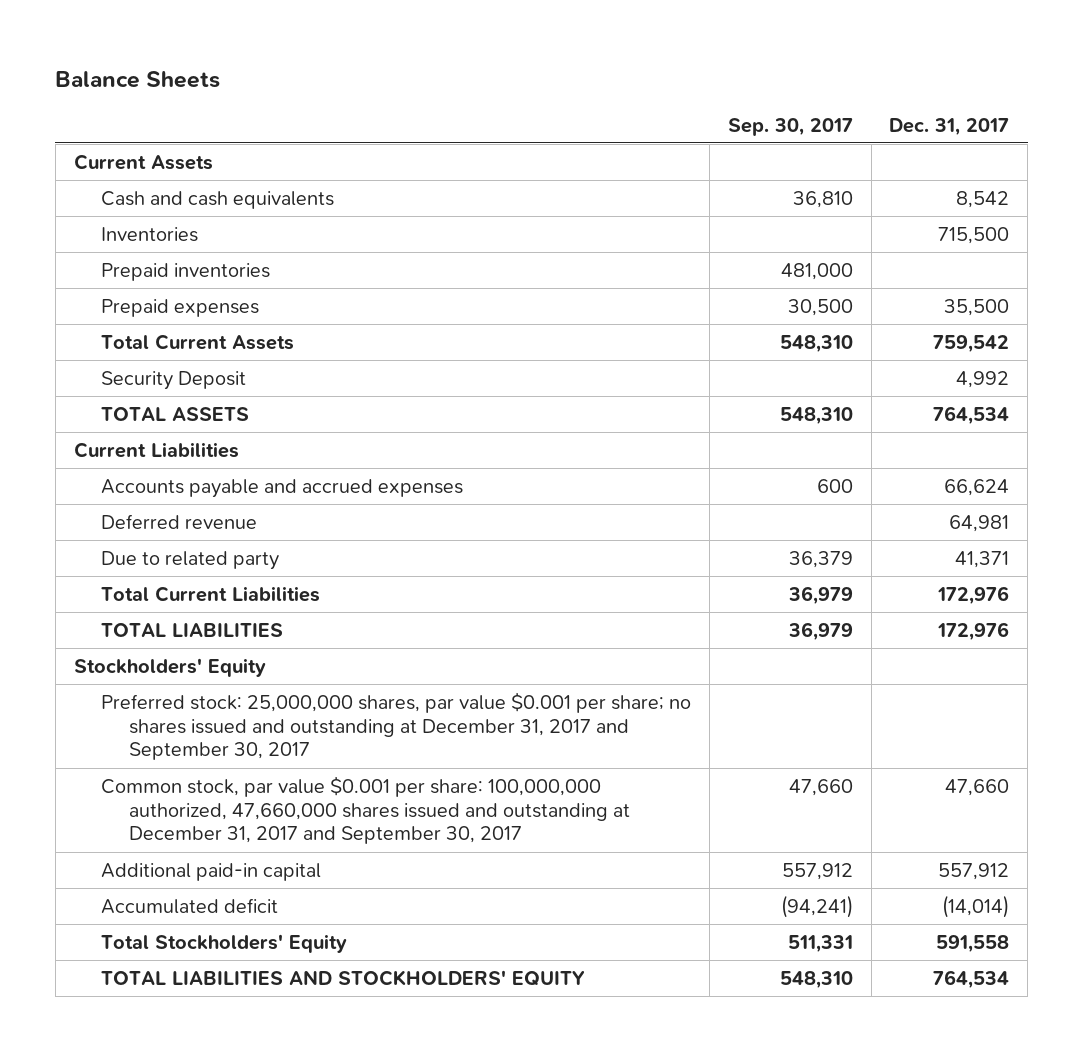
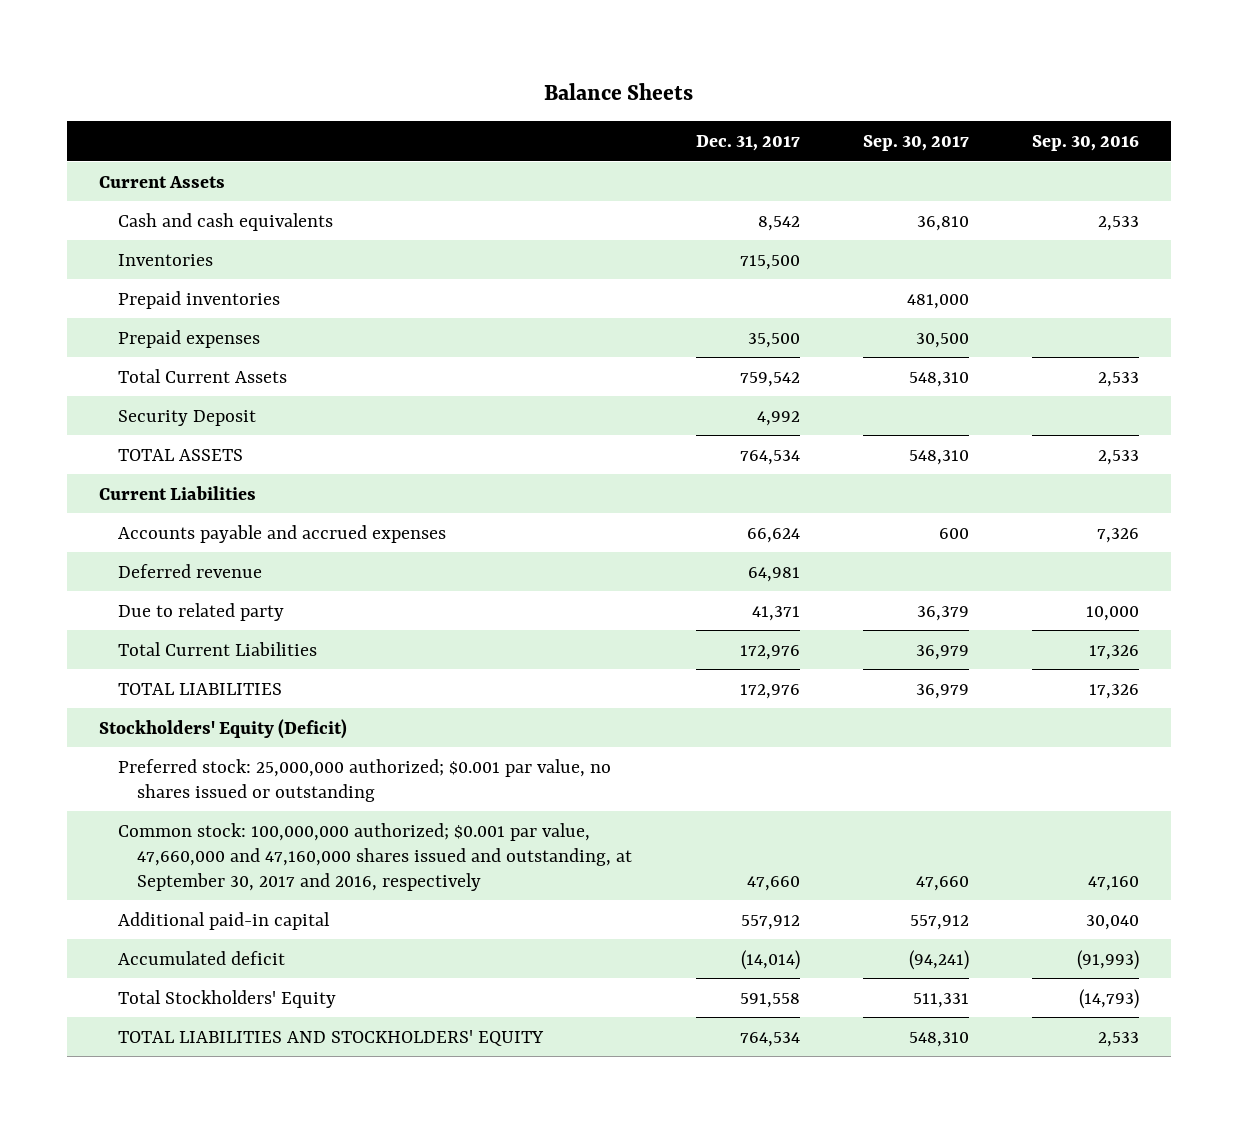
none -> [1032,134,1140,151] Sep. 30, 2016
[73,657,266,677] Stockholders' Equity -> [99,718,348,739] Stockholders' Equity (Deficit)
[101,691,692,761] Preferred stock: 25,000,000 shares, par value $0.001 per share; no shares issued and outstanding at December 31, 2017 and September 30, 2017 -> [118,758,612,802] Preferred stock: 25,000,000 authorized; $0.001 par value, no shares issued or outstanding
[101,775,630,845] Common stock, par value $0.001 per share: 100,000,000 authorized, 47,660,000 shares issued and outstanding at December 31, 2017 and September 30, 2017 -> [118,822,633,891] Common stock: 100,000,000 authorized; $0.001 par value, 47,660,000 and 47,160,000 shares issued and outstanding, at September 30, 2017 and 2016, respectively

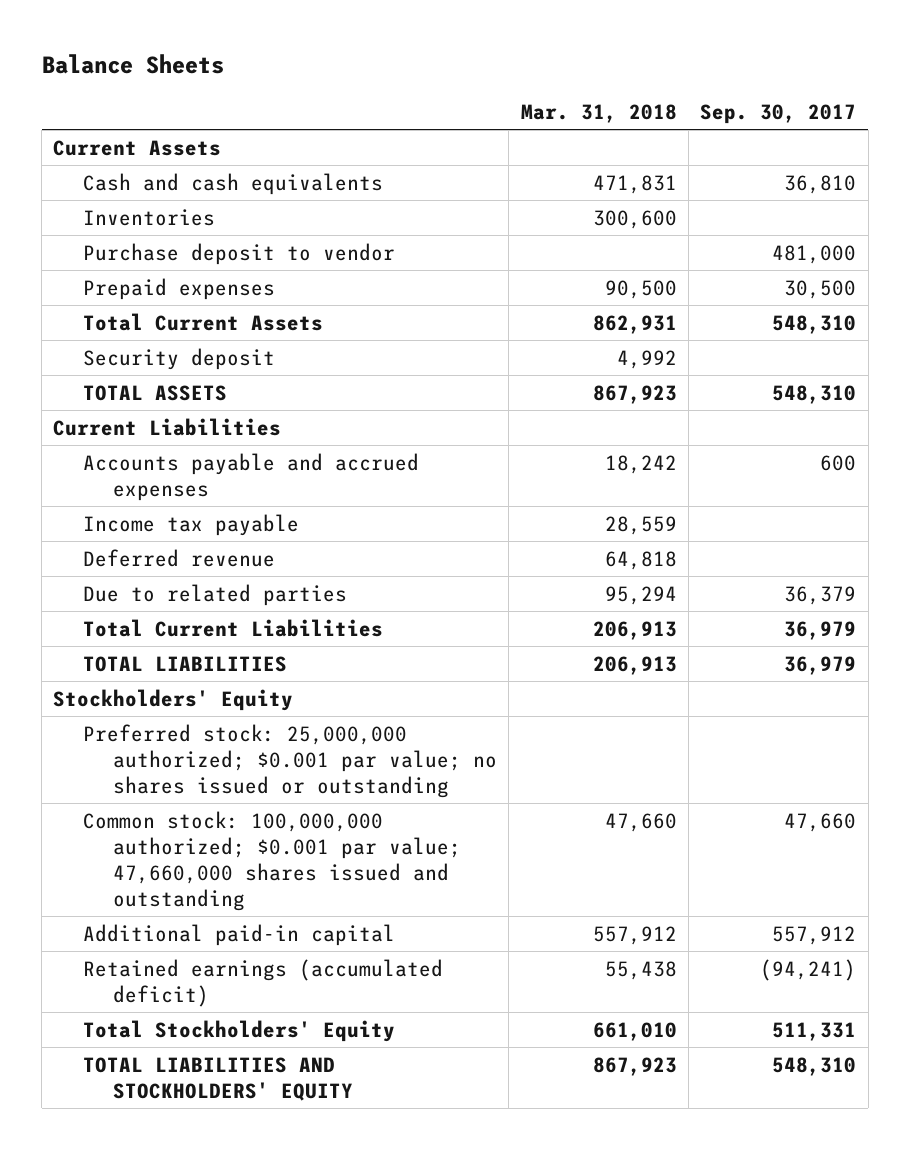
[695,134,800,151] Dec. 31, 2017 -> none
[1032,134,1140,151] Sep. 30, 2016 -> none
none -> [520,103,677,123] Mar. 31, 2018
[118,290,281,309] Prepaid inventories -> [83,242,396,265] Purchase deposit to vendor
[118,409,257,426] Security Deposit -> [83,347,276,370] Security deposit
none -> [83,513,300,536] Income tax payable
[118,602,285,621] Due to related party -> [83,583,348,606] Due to related parties
[99,718,348,739] Stockholders' Equity (Deficit) -> [53,688,294,711] Stockholders' Equity
[118,758,612,802] Preferred stock: 25,000,000 authorized; $0.001 par value, no shares issued or outstanding -> [83,723,498,798] Preferred stock: 25,000,000 authorized; $0.001 par value; no shares issued or outstanding
[118,822,633,891] Common stock: 100,000,000 authorized; $0.001 par value, 47,660,000 and 47,160,000 shares issued and outstanding, at September 30, 2017 and 2016, respectively -> [83,810,462,911] Common stock: 100,000,000 authorized; $0.001 par value; 47,660,000 shares issued and outstanding
[118,950,286,965] Accumulated deficit -> [83,958,444,1007] Retained earnings (accumulated deficit)

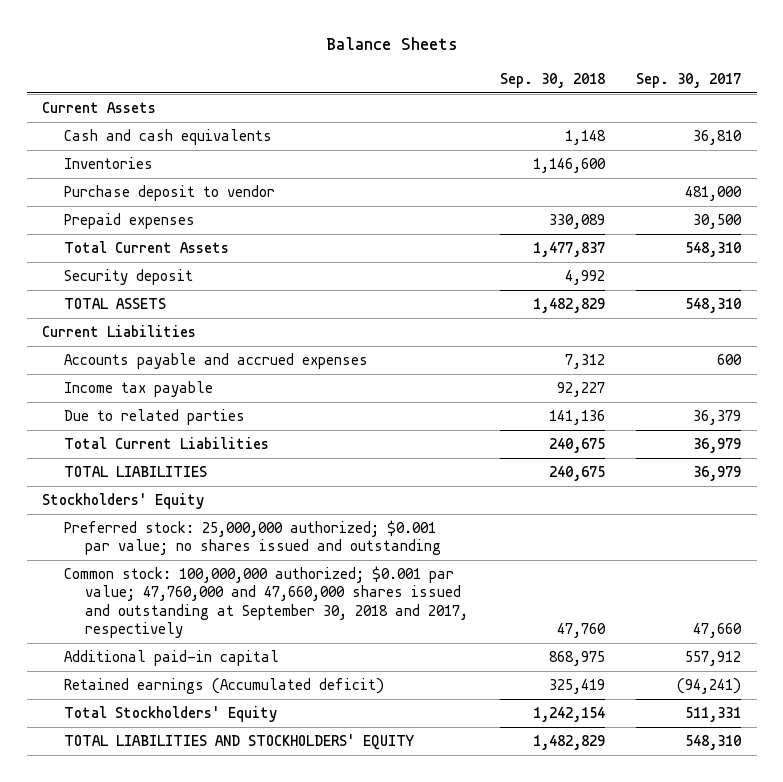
[520,103,677,123] Mar. 31, 2018 -> none
none -> [499,72,605,88] Sep. 30, 2018
[83,548,276,567] Deferred revenue -> none
[83,723,498,798] Preferred stock: 25,000,000 authorized; $0.001 par value; no shares issued or outstanding -> [63,520,442,556] Preferred stock: 25,000,000 authorized; $0.001 par value; no shares issued and outstanding
[83,810,462,911] Common stock: 100,000,000 authorized; $0.001 par value; 47,660,000 shares issued and outstanding -> [63,566,469,639] Common stock: 100,000,000 authorized; $0.001 par value; 47,760,000 and 47,660,000 shares issued and outstanding at September 30, 2018 and 2017, respectively
[83,958,444,1007] Retained earnings (accumulated deficit) -> [63,678,384,695] Retained earnings (Accumulated deficit)

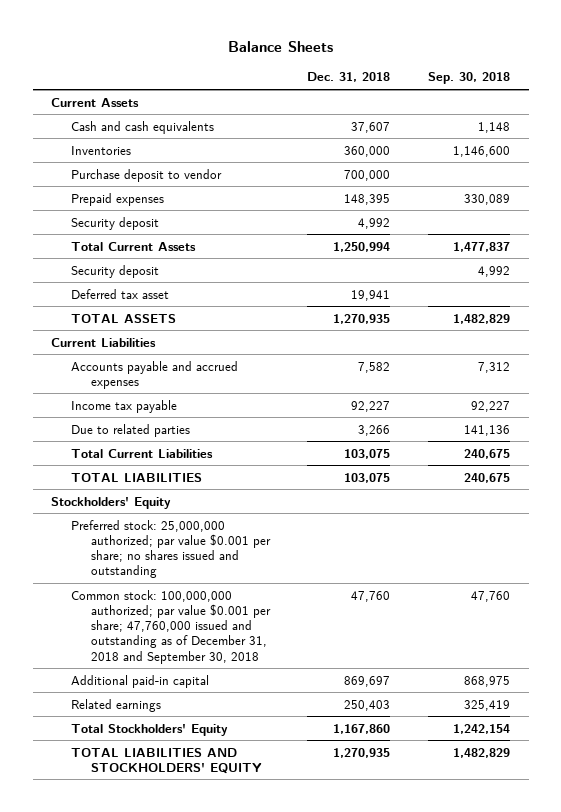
[635,72,741,88] Sep. 30, 2017 -> none
none -> [307,72,391,83] Dec. 31, 2018
none -> [71,216,160,230] Security deposit
none -> [71,288,170,299] Deferred tax asset
[63,520,442,556] Preferred stock: 25,000,000 authorized; $0.001 par value; no shares issued and outstanding -> [71,519,271,579] Preferred stock: 25,000,000 authorized; par value $0.001 per share; no shares issued and outstanding
[63,566,469,639] Common stock: 100,000,000 authorized; $0.001 par value; 47,760,000 and 47,660,000 shares issued and outstanding at September 30, 2018 and 2017, respectively -> [71,589,271,664] Common stock: 100,000,000 authorized; par value $0.001 per share; 47,760,000 issued and outstanding as of December 31, 2018 and September 30, 2018
[63,678,384,695] Retained earnings (Accumulated deficit) -> [71,698,162,712] Related earnings

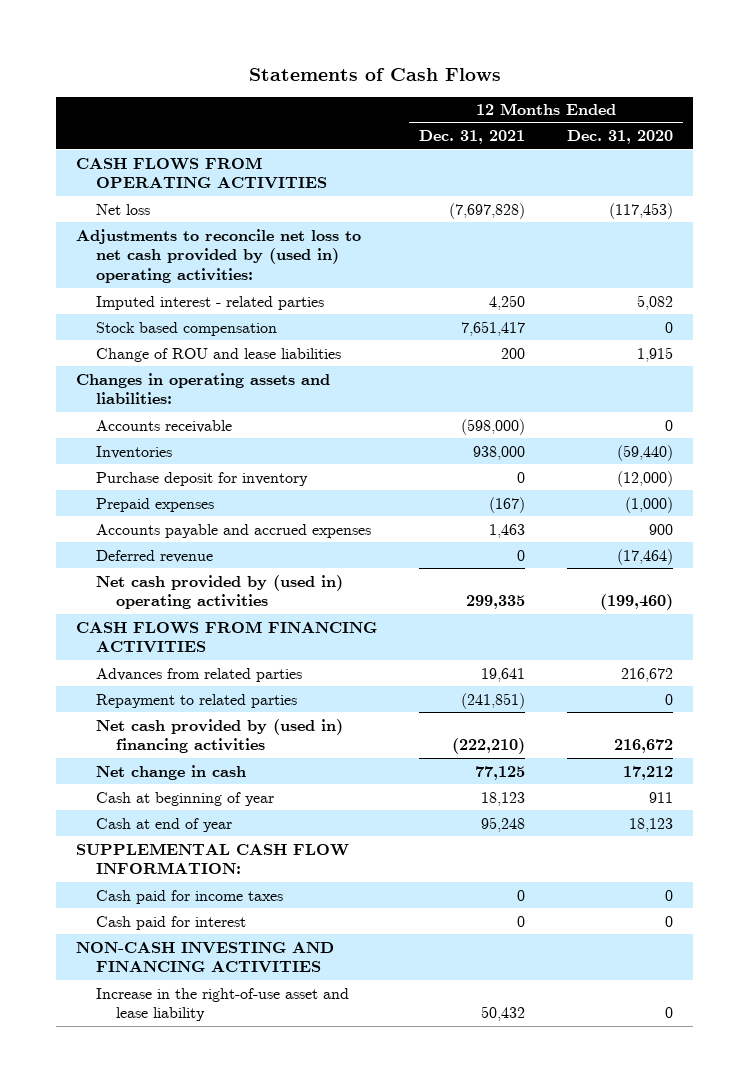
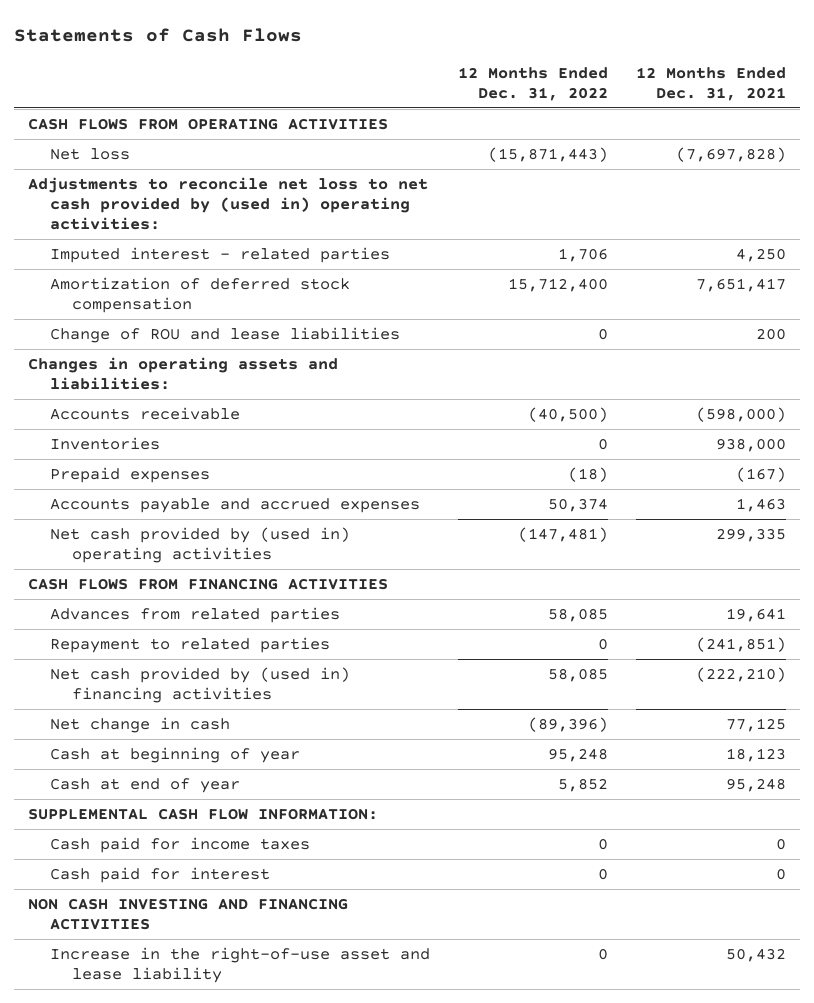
[566,130,673,145] Dec. 31, 2020 -> none
none -> [458,66,609,101] 12 Months Ended Dec. 31, 2022
[96,321,278,336] Stock based compensation -> [50,276,351,314] Amortization of deferred stock compensation
[96,471,309,486] Purchase deposit for inventory -> none
[96,549,214,563] Deferred revenue -> none
[76,941,335,974] NON-CASH INVESTING AND FINANCING ACTIVITIES -> [28,897,349,931] NON CASH INVESTING AND FINANCING ACTIVITIES

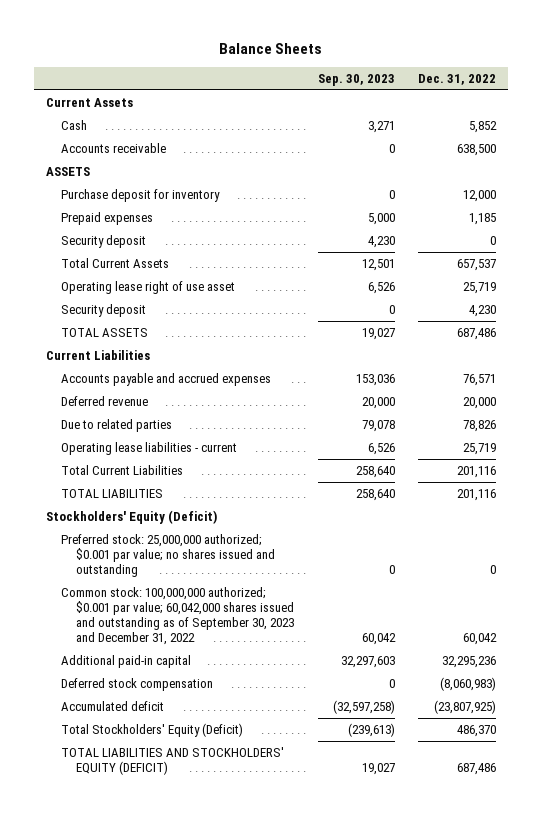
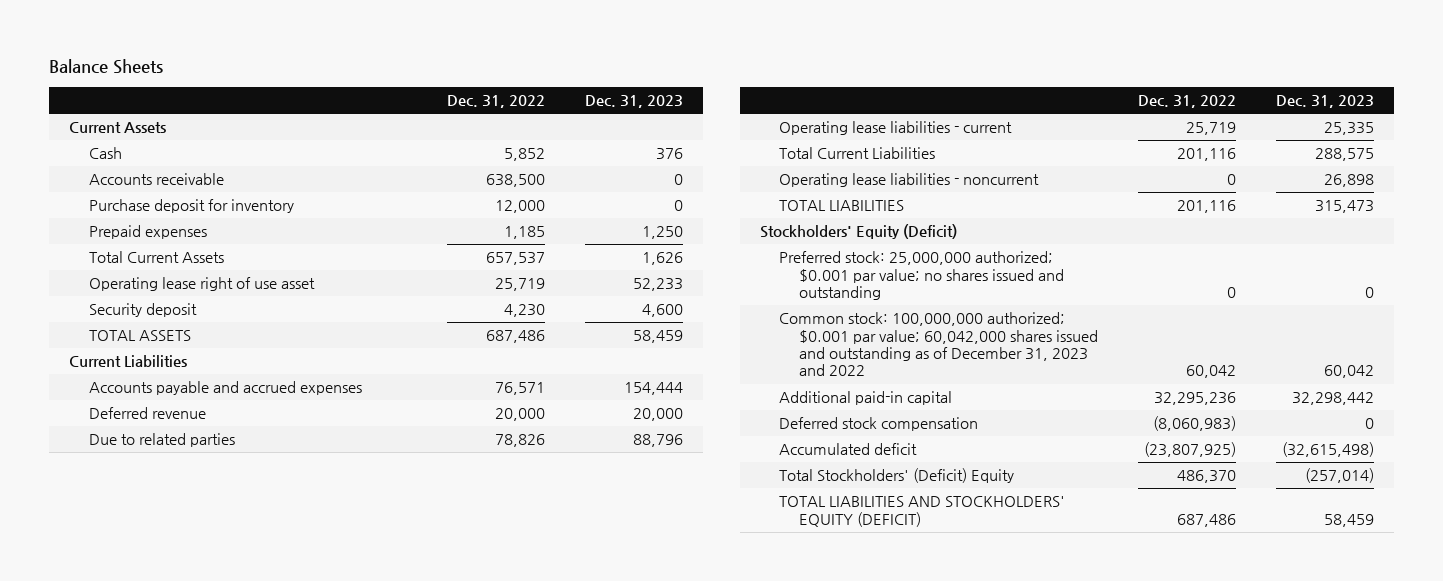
[317,73,395,86] Sep. 30, 2023 -> none
none -> [585,95,684,109] Dec. 31, 2023
[46,166,91,176] ASSETS -> none
[60,234,146,248] Security deposit -> none
none -> [779,173,1040,188] Operating lease liabilities - noncurrent
[60,586,294,646] Common stock: 100,000,000 authorized; $0.001 par value; 60,042,000 shares issued and outstanding as of September 30, 2023 and December 31, 2022 -> [779,312,1098,377] Common stock: 100,000,000 authorized; $0.001 par value; 60,042,000 shares issued and outstanding as of December 31, 2023 and 2022
[60,722,243,737] Total Stockholders' Equity (Deficit) -> [779,468,1015,484] Total Stockholders' (Deficit) Equity

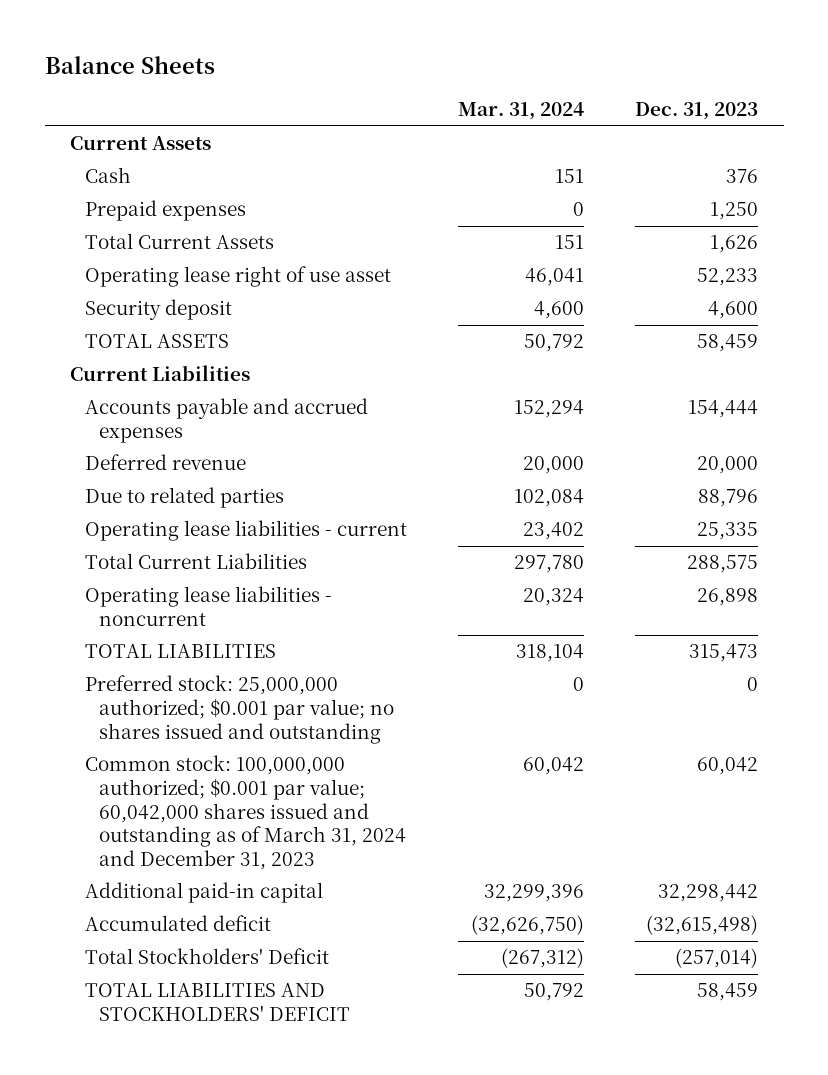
[447,95,546,109] Dec. 31, 2022 -> none
none -> [457,102,584,121] Mar. 31, 2024
[88,173,224,186] Accounts receivable -> none
[88,199,294,214] Purchase deposit for inventory -> none
[759,224,957,240] Stockholders' Equity (Deficit) -> none
[779,312,1098,377] Common stock: 100,000,000 authorized; $0.001 par value; 60,042,000 shares issued and outstanding as of December 31, 2023 and 2022 -> [84,755,406,870] Common stock: 100,000,000 authorized; $0.001 par value; 60,042,000 shares issued and outstanding as of March 31, 2024 and December 31, 2023
[779,417,979,432] Deferred stock compensation -> none
[779,468,1015,484] Total Stockholders' (Deficit) Equity -> [84,948,329,965] Total Stockholders' Deficit
[779,496,1066,527] TOTAL LIABILITIES AND STOCKHOLDERS' EQUITY (DEFICIT) -> [84,983,350,1021] TOTAL LIABILITIES AND STOCKHOLDERS' DEFICIT

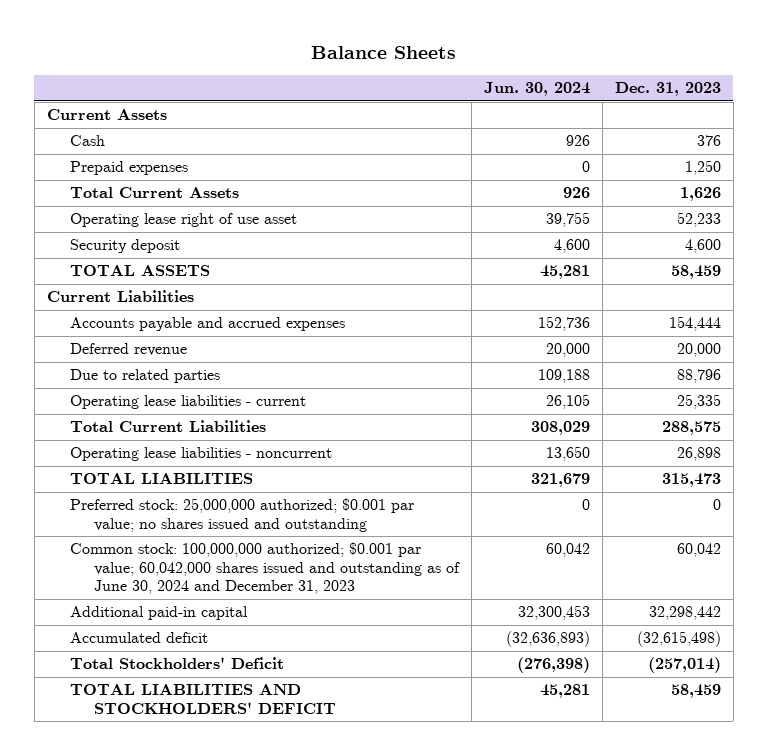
[457,102,584,121] Mar. 31, 2024 -> none
none -> [483,82,590,97] Jun. 30, 2024
[84,755,406,870] Common stock: 100,000,000 authorized; $0.001 par value; 60,042,000 shares issued and outstanding as of March 31, 2024 and December 31, 2023 -> [70,542,460,595] Common stock: 100,000,000 authorized; $0.001 par value; 60,042,000 shares issued and outstanding as of June 30, 2024 and December 31, 2023

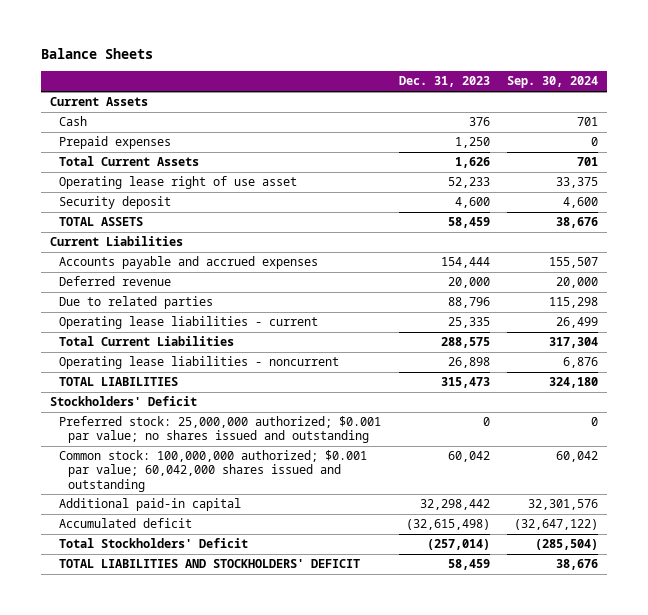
[483,82,590,97] Jun. 30, 2024 -> none
none -> [507,76,599,89] Sep. 30, 2024
none -> [49,396,197,407] Stockholders' Deficit
[70,542,460,595] Common stock: 100,000,000 authorized; $0.001 par value; 60,042,000 shares issued and outstanding as of June 30, 2024 and December 31, 2023 -> [58,450,367,492] Common stock: 100,000,000 authorized; $0.001 par value; 60,042,000 shares issued and outstanding

